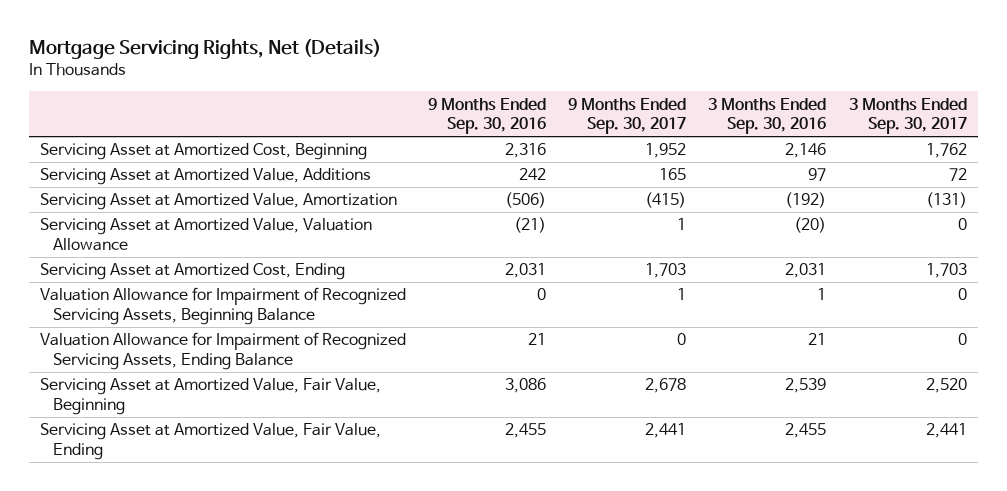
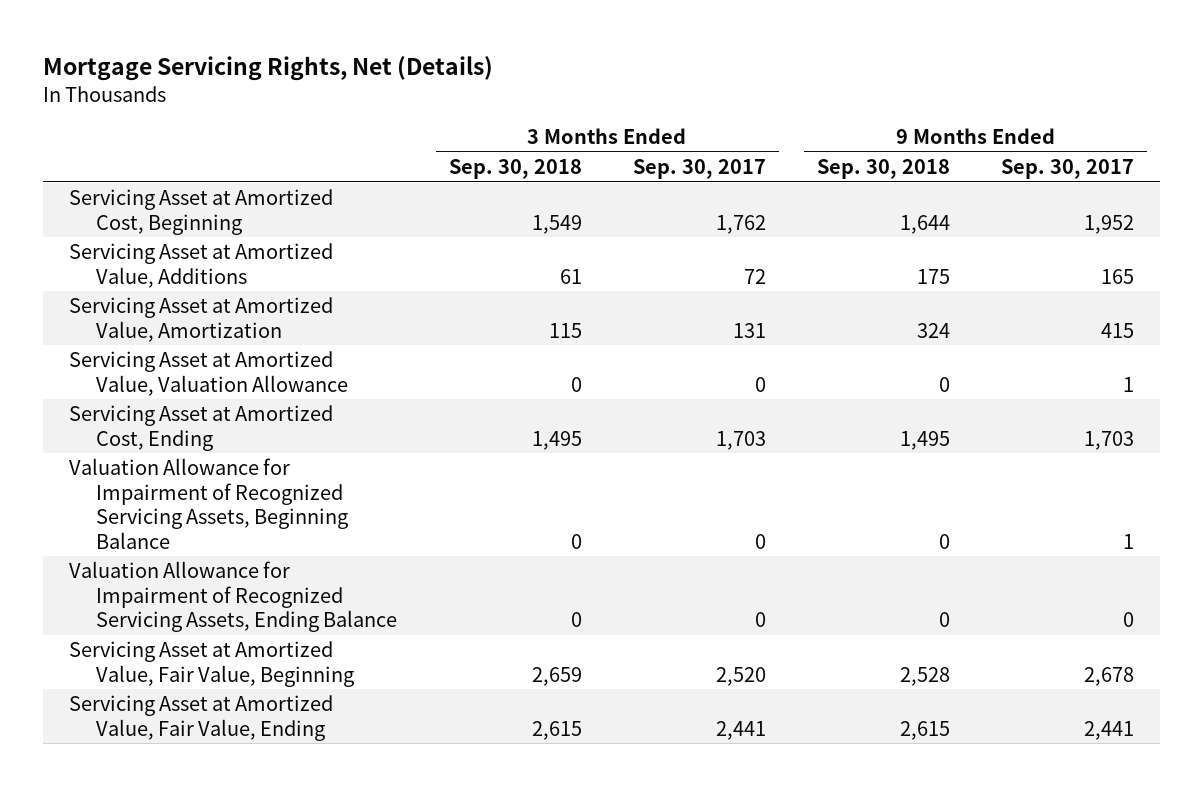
[428,97,547,135] 9 Months Ended Sep. 30, 2016 -> none
[708,97,827,135] 3 Months Ended Sep. 30, 2016 -> none
none -> [448,159,582,180] Sep. 30, 2018
none -> [817,159,951,180] Sep. 30, 2018
[645,192,687,209] (415) -> [1101,322,1135,338] 415
[925,192,967,209] (131) -> [732,322,766,338] 131

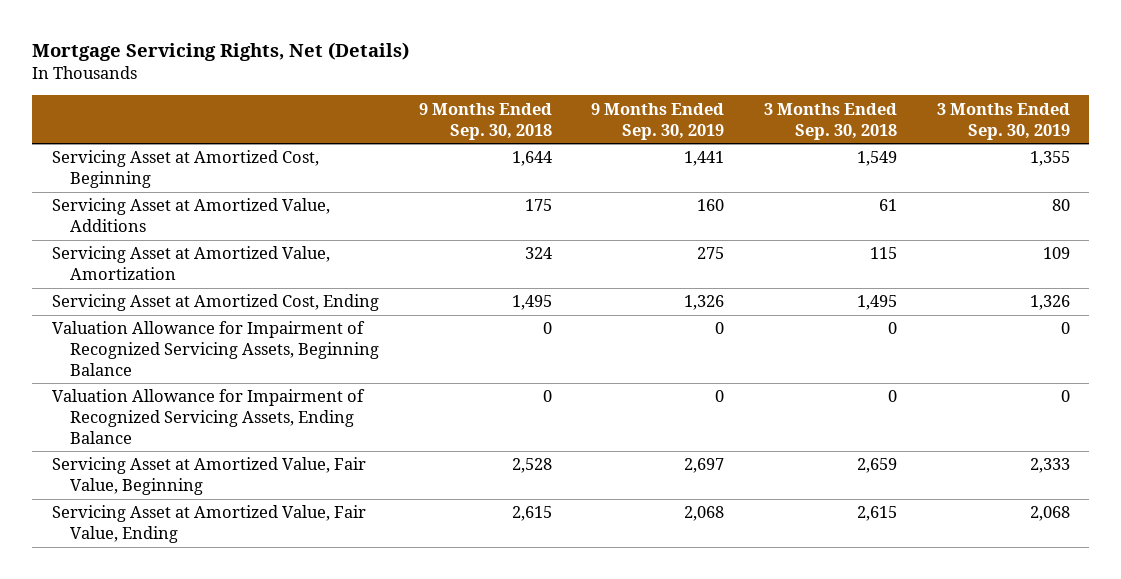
[632,159,766,180] Sep. 30, 2017 -> none
[1001,159,1135,180] Sep. 30, 2017 -> none
none -> [591,102,725,140] 9 Months Ended Sep. 30, 2019
none -> [936,102,1070,140] 3 Months Ended Sep. 30, 2019
[69,351,349,396] Servicing Asset at Amortized Value, Valuation Allowance -> none

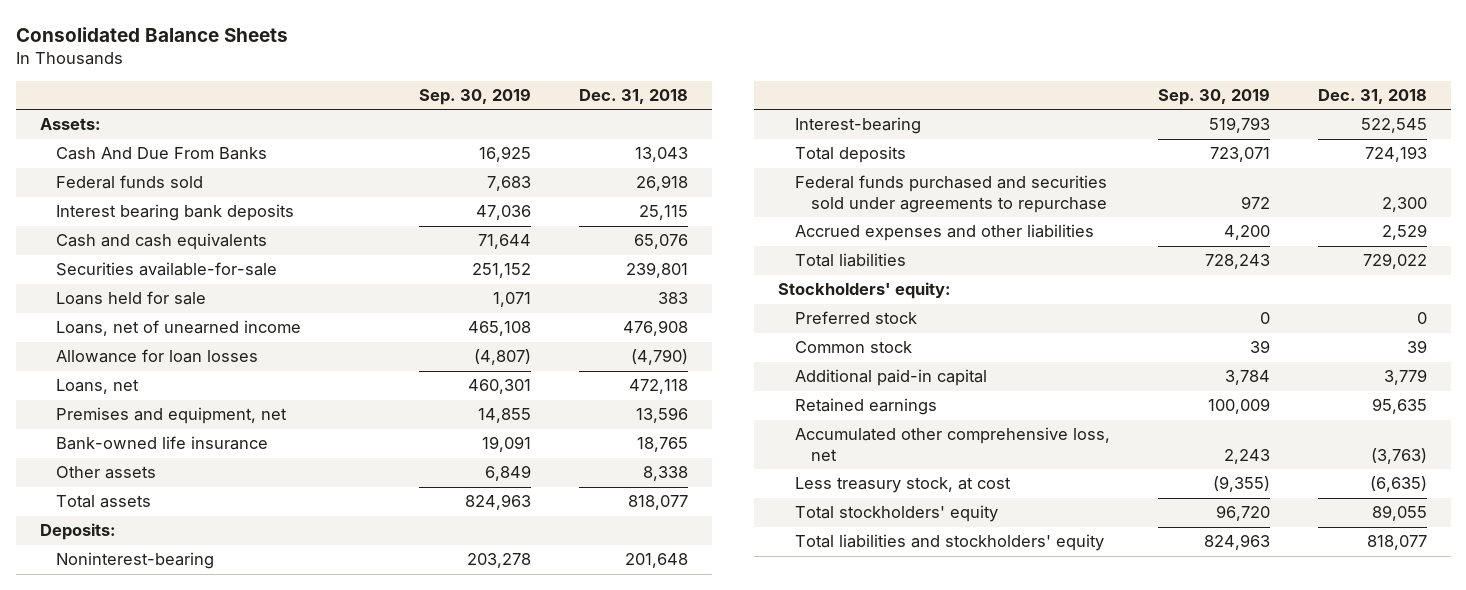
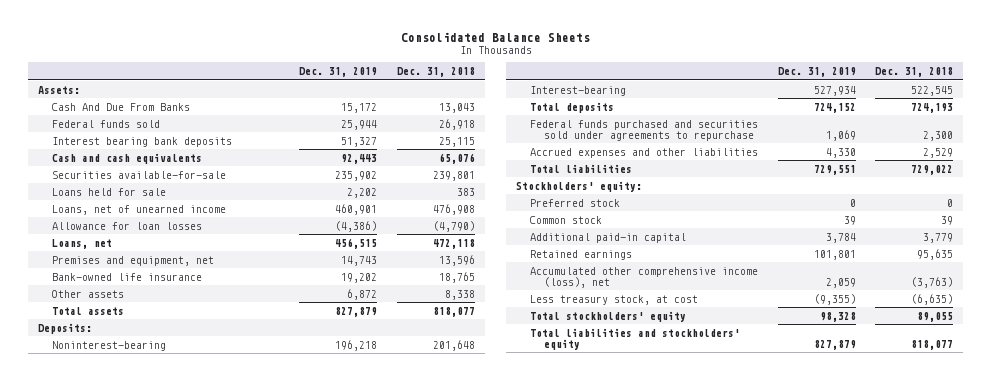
[419,88,532,106] Sep. 30, 2019 -> none
none -> [299,66,378,77] Dec. 31, 2019
[794,427,1110,461] Accumulated other comprehensive loss, net -> [529,266,758,288] Accumulated other comprehensive income (loss), net

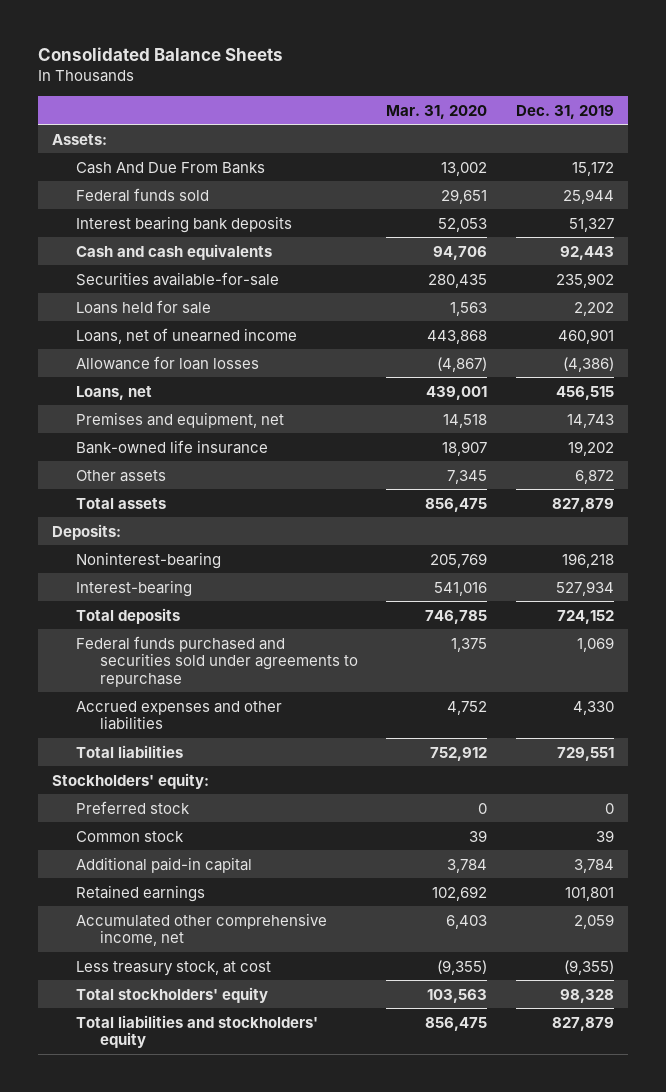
[396,66,475,77] Dec. 31, 2018 -> none
none -> [386,104,488,119] Mar. 31, 2020
[529,266,758,288] Accumulated other comprehensive income (loss), net -> [75,912,327,947] Accumulated other comprehensive income, net

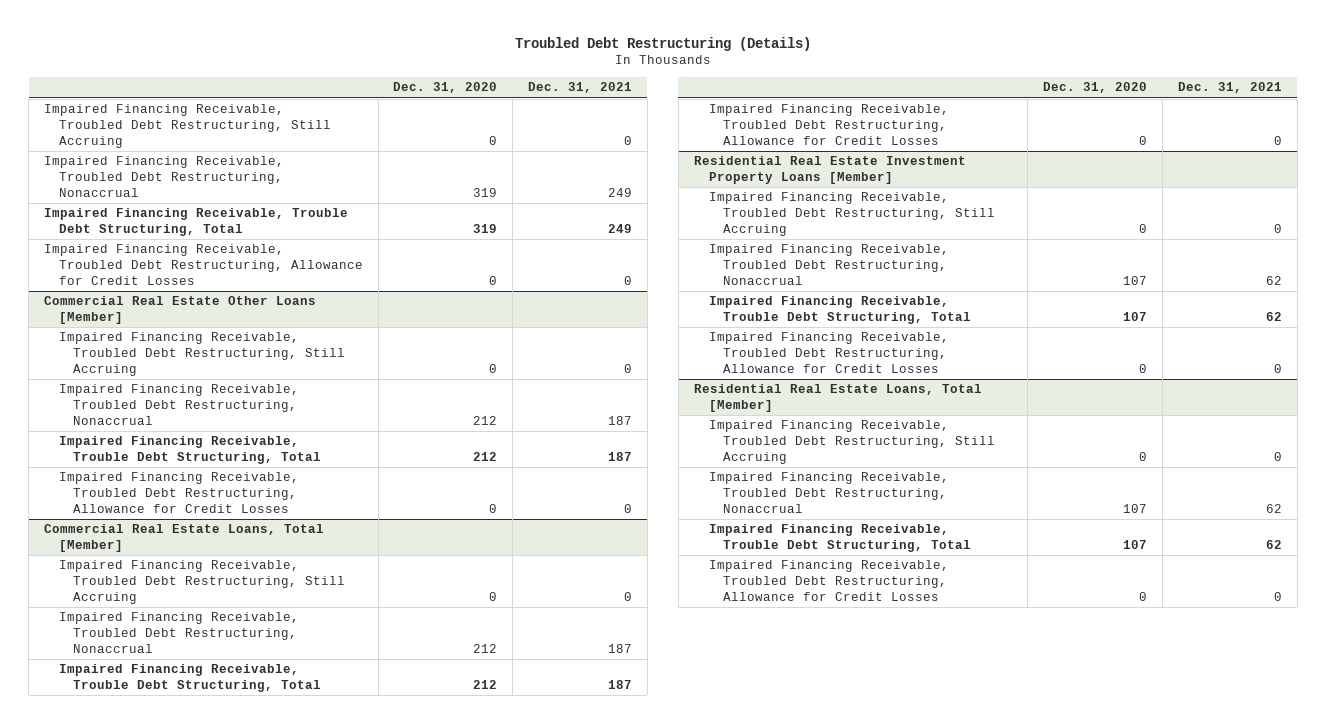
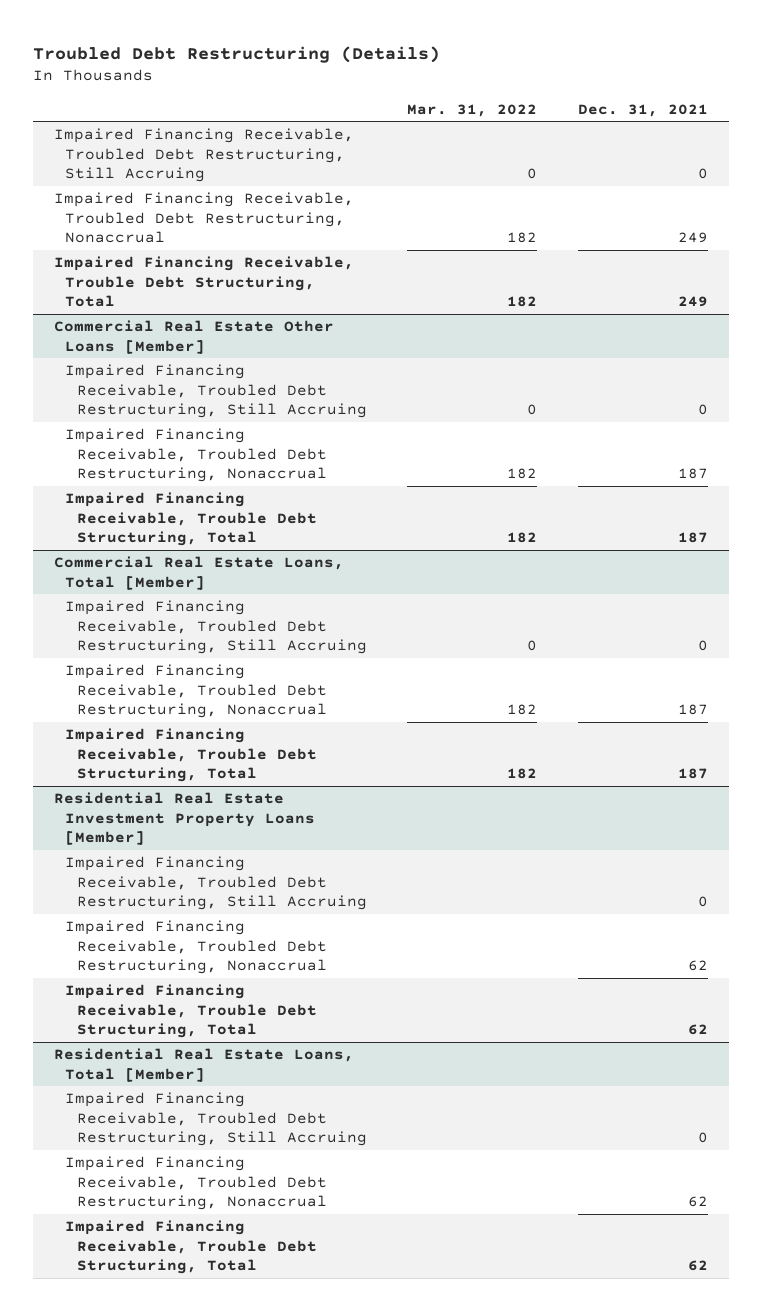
[393,82,498,94] Dec. 31, 2020 -> none
none -> [407,103,538,117] Mar. 31, 2022
[43,244,363,285] Impaired Financing Receivable, Troubled Debt Restructuring, Allowance for Credit Losses -> none
[58,472,299,513] Impaired Financing Receivable, Troubled Debt Restructuring, Allowance for Credit Losses -> none
[708,104,949,145] Impaired Financing Receivable, Troubled Debt Restructuring, Allowance for Credit Losses -> none
[708,332,949,373] Impaired Financing Receivable, Troubled Debt Restructuring, Allowance for Credit Losses -> none
[708,560,949,601] Impaired Financing Receivable, Troubled Debt Restructuring, Allowance for Credit Losses -> none

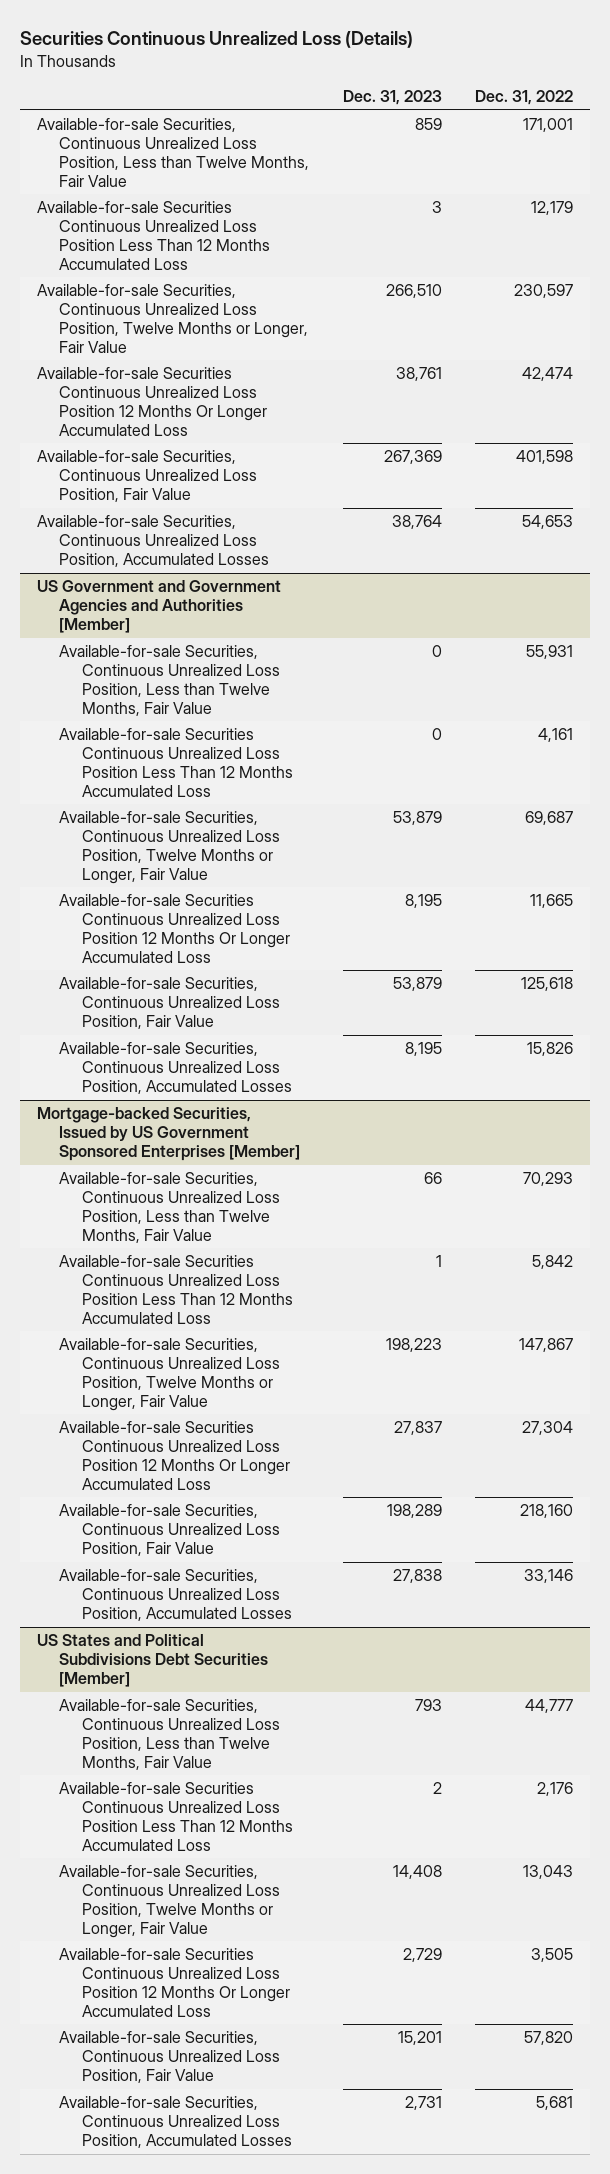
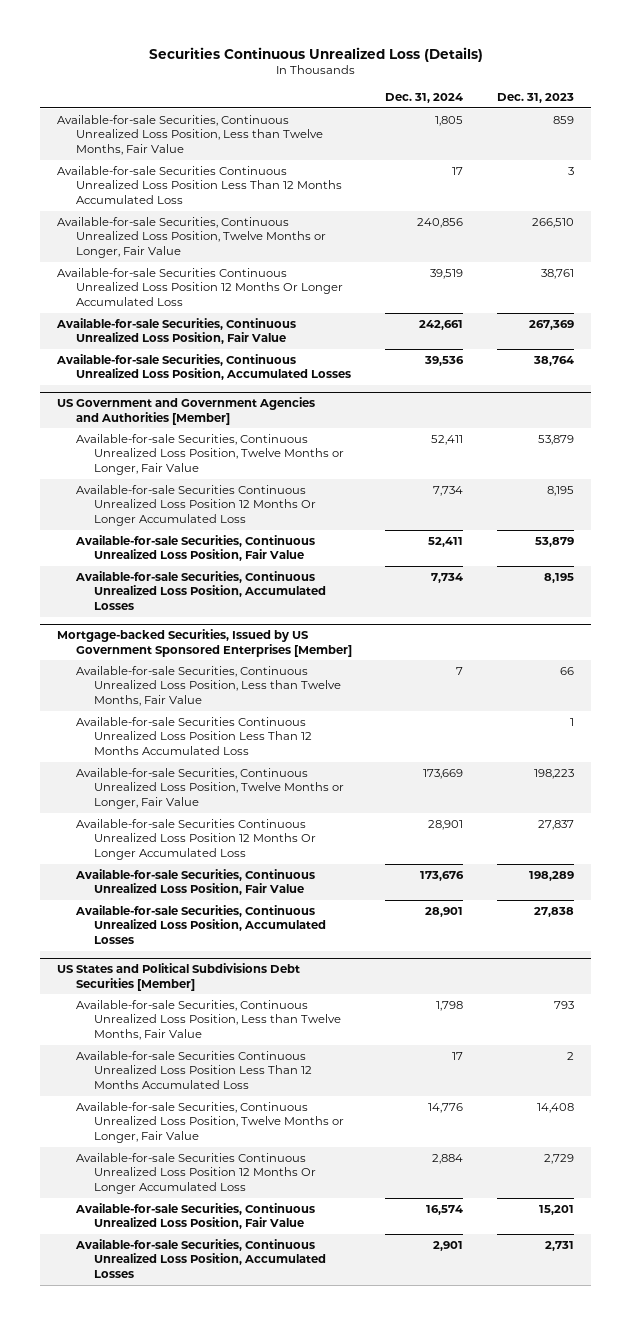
[475,90,574,106] Dec. 31, 2022 -> none
none -> [385,92,464,103] Dec. 31, 2024
[59,645,280,716] Available-for-sale Securities, Continuous Unrealized Loss Position, Less than Twelve Months, Fair Value -> none
[59,728,293,797] Available-for-sale Securities Continuous Unrealized Loss Position Less Than 12 Months Accumulated Loss -> none

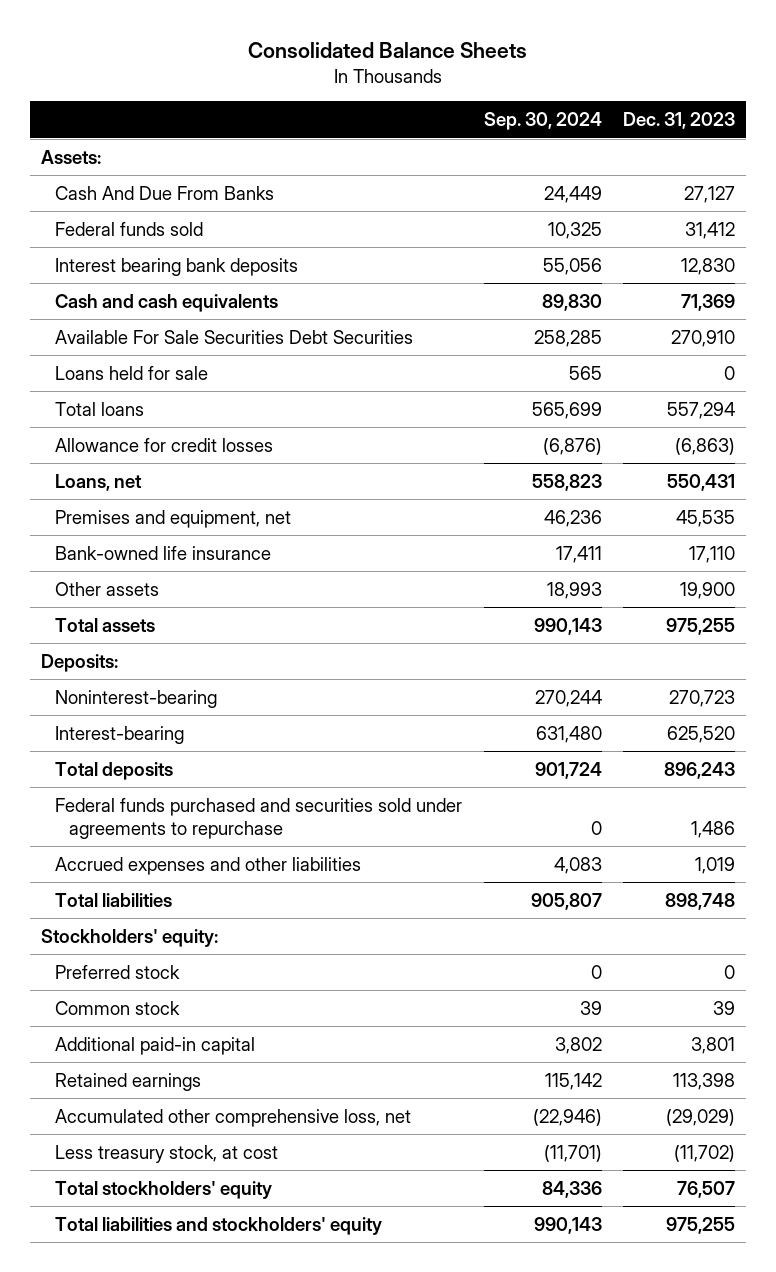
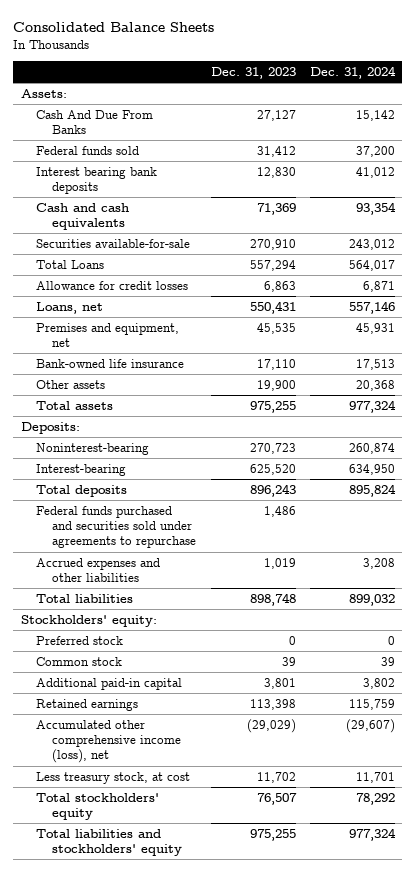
[483,112,602,131] Sep. 30, 2024 -> none
none -> [309,66,396,80] Dec. 31, 2024
[55,365,209,380] Loans held for sale -> none
[55,329,414,344] Available For Sale Securities Debt Securities -> [36,238,191,248] Securities available-for-sale
[55,401,145,416] Total loans -> [36,259,105,269] Total Loans
[675,437,736,455] (6,863) -> [263,280,296,292] 6,863
[55,1108,412,1127] Accumulated other comprehensive loss, net -> [36,719,182,764] Accumulated other comprehensive income (loss), net
[674,1144,736,1162] (11,702) -> [256,771,296,783] 11,702

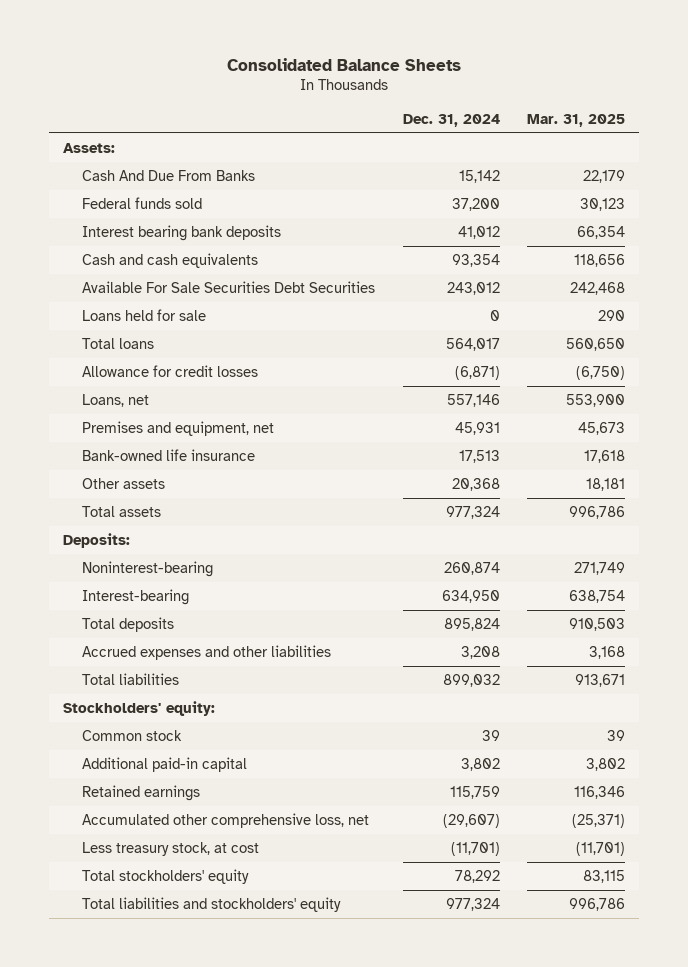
[210,67,296,80] Dec. 31, 2023 -> none
none -> [527,113,626,127] Mar. 31, 2025
[36,238,191,248] Securities available-for-sale -> [81,280,375,293] Available For Sale Securities Debt Securities
none -> [81,308,206,321] Loans held for sale
[36,259,105,269] Total Loans -> [81,337,154,349] Total loans
[362,280,395,292] 6,871 -> [454,365,500,380] (6,871)
[36,505,197,549] Federal funds purchased and securities sold under agreements to repurchase -> none
[36,635,124,645] Preferred stock -> none
[36,719,182,764] Accumulated other comprehensive income (loss), net -> [81,812,369,828] Accumulated other comprehensive loss, net
[355,771,395,783] 11,701 -> [450,841,500,856] (11,701)

